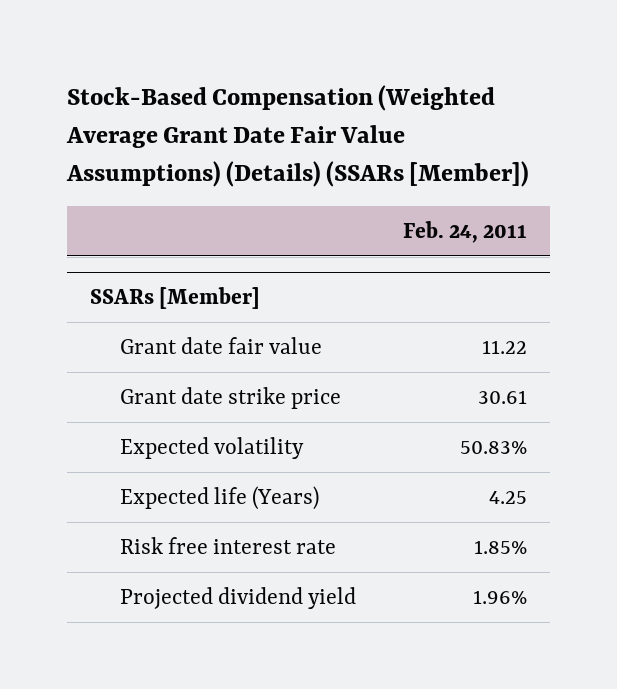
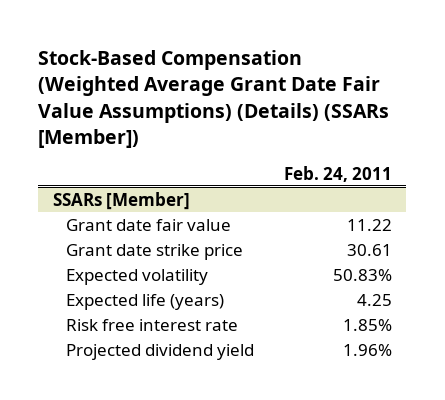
[120,485,320,510] Expected life (Years) -> [66,293,225,310] Expected life (years)

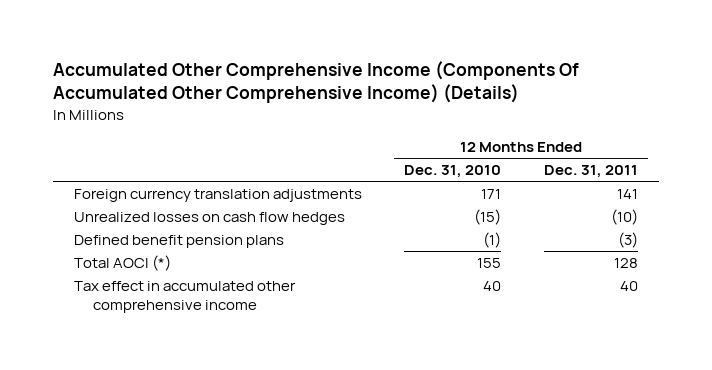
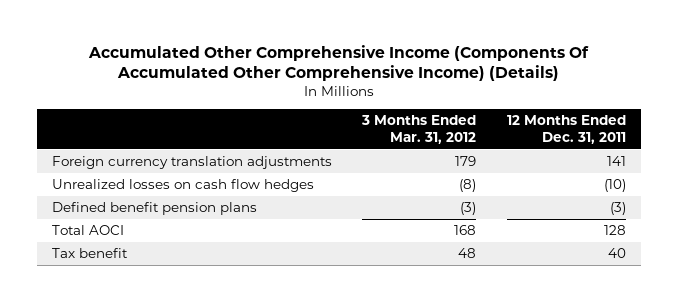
[404,165,502,179] Dec. 31, 2010 -> none
none -> [361,115,477,144] 3 Months Ended Mar. 31, 2012
[73,255,171,272] Total AOCI (*) -> [52,225,125,236] Total AOCI
[73,281,296,314] Tax effect in accumulated other comprehensive income -> [52,248,129,259] Tax benefit

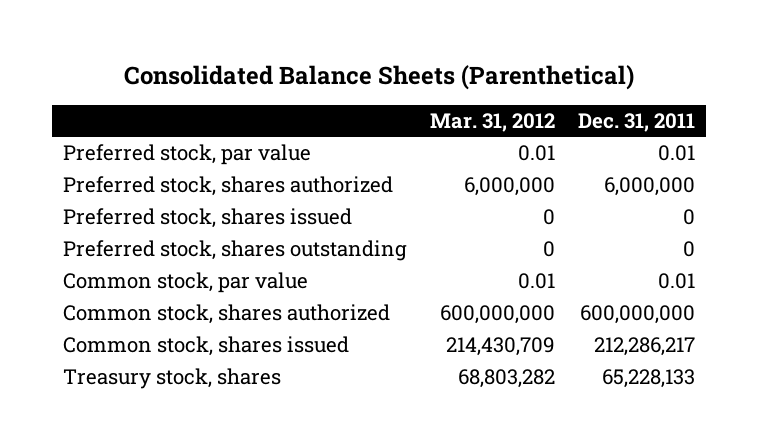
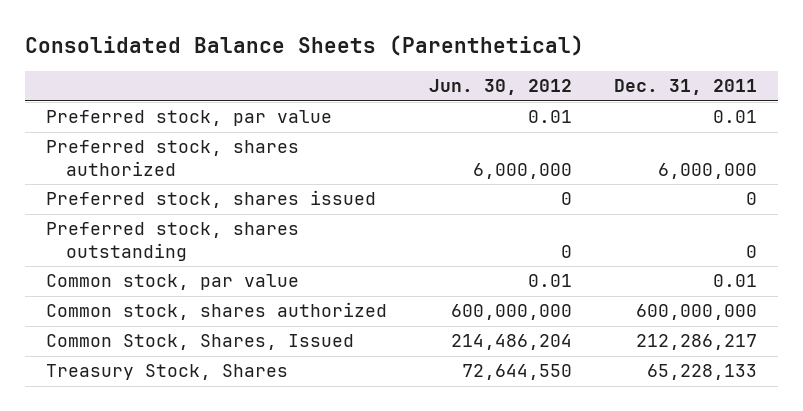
[430,112,556,132] Mar. 31, 2012 -> none
none -> [428,79,572,96] Jun. 30, 2012
[63,336,350,357] Common stock, shares issued -> [46,334,355,351] Common Stock, Shares, Issued
[63,368,282,390] Treasury stock, shares -> [46,364,289,381] Treasury Stock, Shares

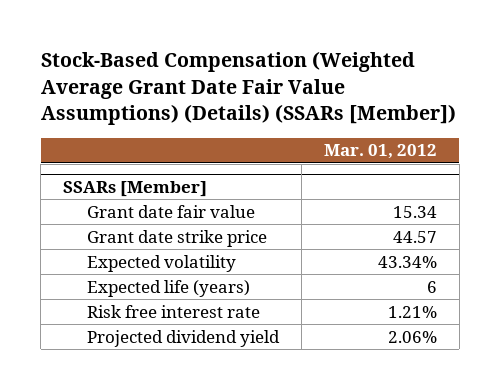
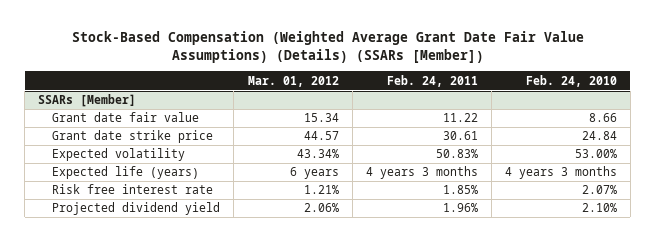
none -> [386,74,478,87] Feb. 24, 2011
none -> [525,74,617,87] Feb. 24, 2010
[426,280,437,293] 6 -> [289,167,339,180] 6 years

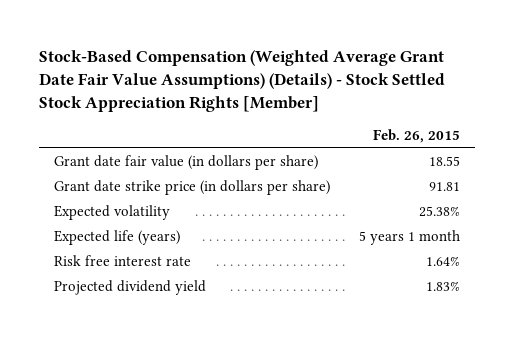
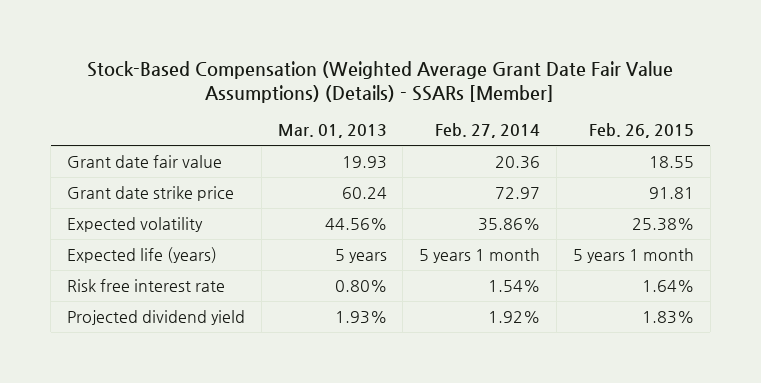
[38,49,445,112] Stock-Based Compensation (Weighted Average Grant Date Fair Value Assumptions) (Details) - Stock Settled Stock Appreciation Rights [Member] -> [87,60,674,103] Stock-Based Compensation (Weighted Average Grant Date Fair Value Assumptions) (Details) - SSARs [Member]
none -> [277,124,387,139] Mar. 01, 2013
none -> [435,123,541,139] Feb. 27, 2014
[53,155,318,171] Grant date fair value (in dollars per share) -> [66,154,222,168] Grant date fair value
[53,180,330,196] Grant date strike price (in dollars per share) -> [66,185,234,201] Grant date strike price

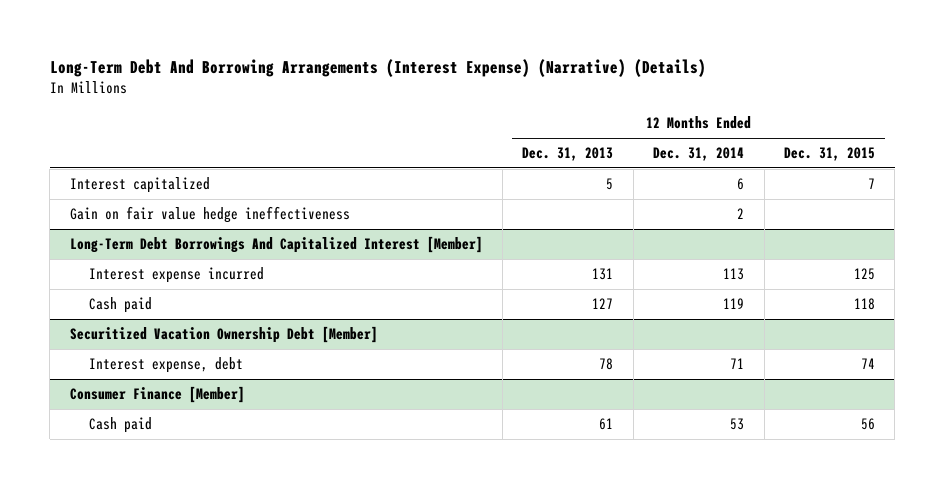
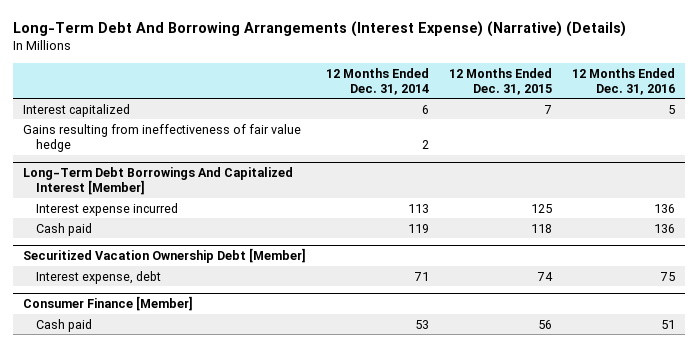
[522,147,614,162] Dec. 31, 2013 -> none
none -> [572,67,676,95] 12 Months Ended Dec. 31, 2016
[69,206,350,224] Gain on fair value hedge ineffectiveness -> [23,123,302,152] Gains resulting from ineffectiveness of fair value hedge

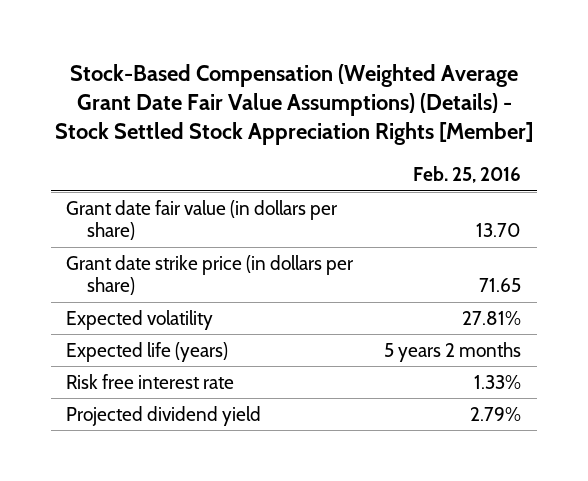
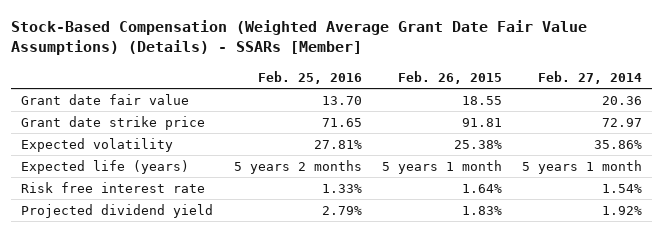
[54,63,533,146] Stock-Based Compensation (Weighted Average Grant Date Fair Value Assumptions) (Details) - Stock Settled Stock Appreciation Rights [Member] -> [11,19,588,56] Stock-Based Compensation (Weighted Average Grant Date Fair Value Assumptions) (Details) - SSARs [Member]
none -> [397,70,502,84] Feb. 26, 2015
none -> [537,70,642,84] Feb. 27, 2014
[66,199,339,241] Grant date fair value (in dollars per share) -> [21,94,190,106] Grant date fair value
[66,254,355,296] Grant date strike price (in dollars per share) -> [21,116,206,131] Grant date strike price

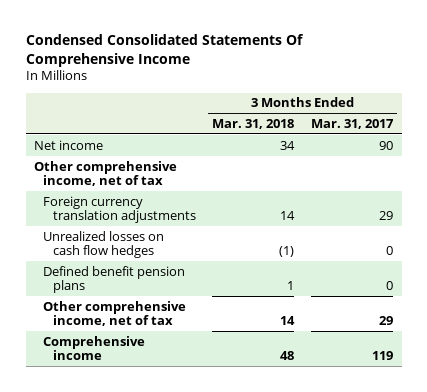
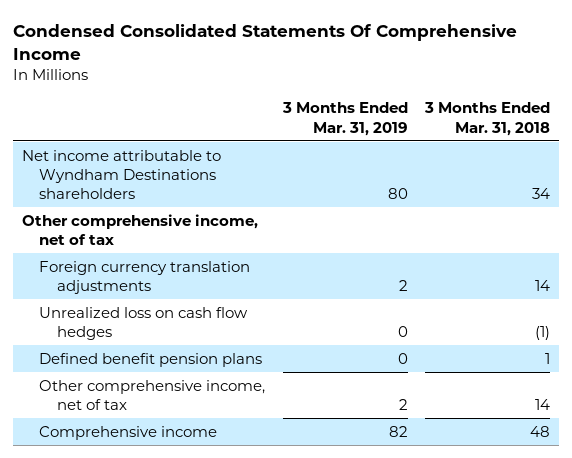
[311,118,395,129] Mar. 31, 2017 -> none
none -> [281,102,408,136] 3 Months Ended Mar. 31, 2019
[34,139,104,150] Net income -> none
none -> [22,149,222,199] Net income attributable to Wyndham Destinations shareholders
[43,230,165,258] Unrealized losses on cash flow hedges -> [39,306,249,340] Unrealized loss on cash flow hedges

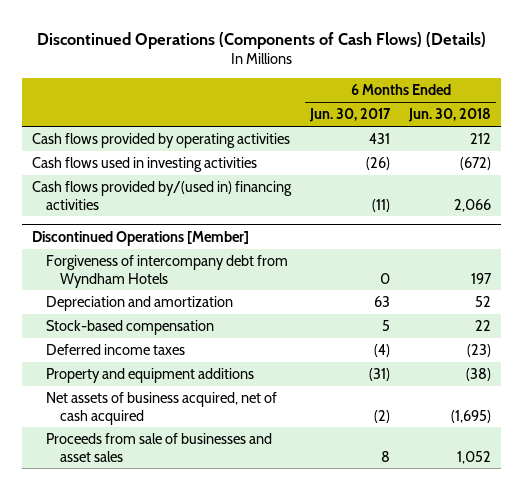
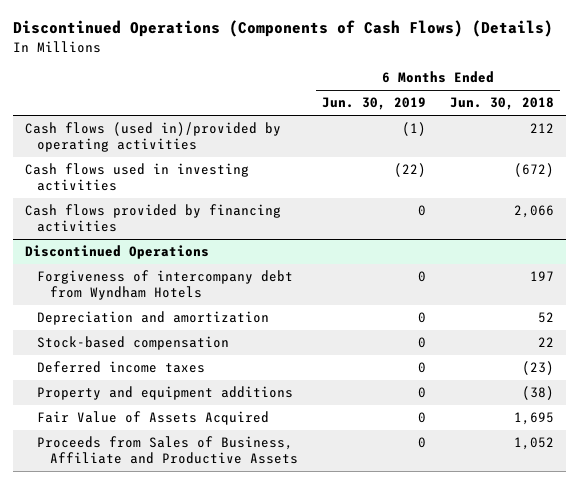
[309,108,392,123] Jun. 30, 2017 -> none
none -> [322,97,427,111] Jun. 30, 2019
[31,132,290,148] Cash flows provided by operating activities -> [24,122,281,153] Cash flows (used in)/provided by operating activities
[31,180,292,210] Cash flows provided by/(used in) financing activities -> [24,204,281,233] Cash flows provided by financing activities
[31,230,249,246] Discontinued Operations [Member] -> [24,245,209,260] Discontinued Operations
[46,391,278,425] Net assets of business acquired, net of cash acquired -> [37,411,270,426] Fair Value of Assets Acquired
[451,409,492,423] (1,695) -> [513,412,554,426] 1,695
[46,432,273,462] Proceeds from sale of businesses and asset sales -> [37,436,299,465] Proceeds from Sales of Business, Affiliate and Productive Assets

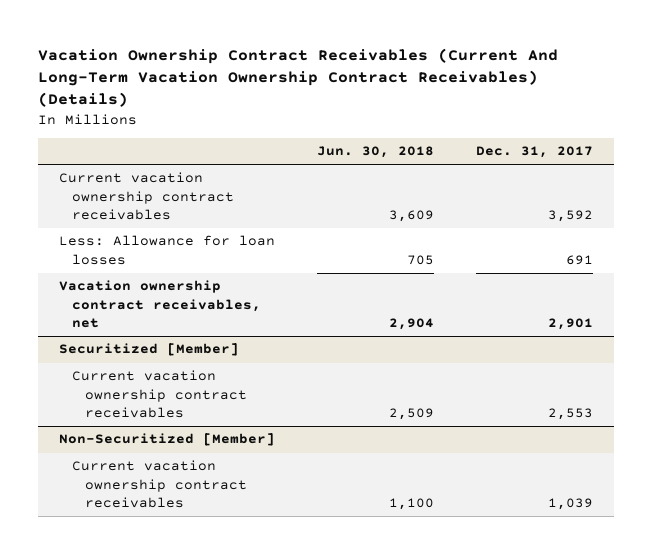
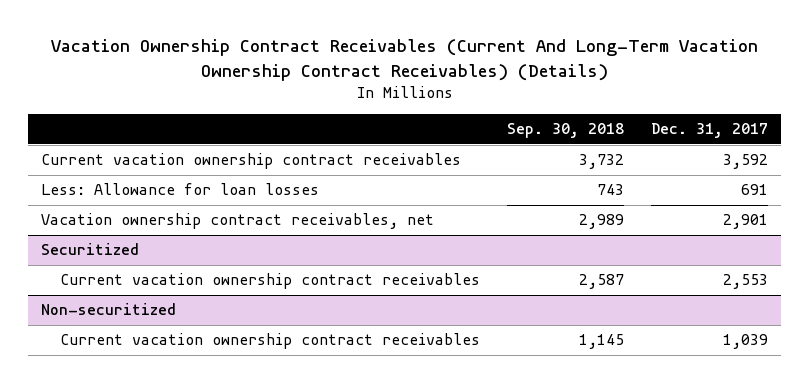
[316,146,434,159] Jun. 30, 2018 -> none
none -> [507,123,625,139] Sep. 30, 2018
[58,343,239,357] Securitized [Member] -> [41,243,140,256] Securitized
[58,433,275,447] Non-Securitized [Member] -> [41,303,177,316] Non-securitized

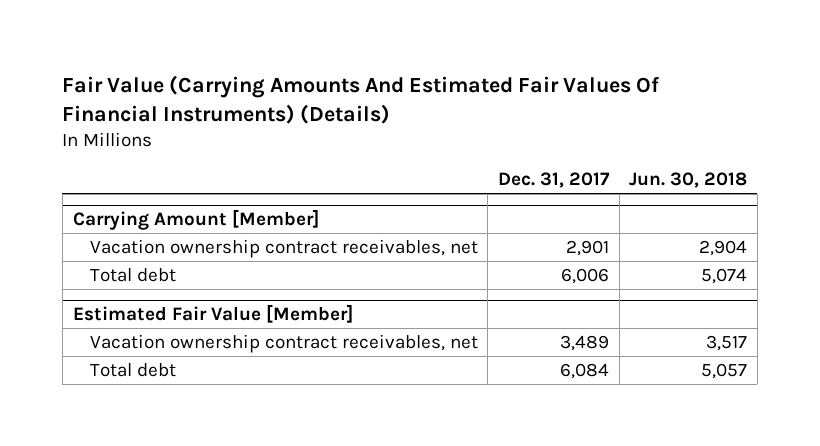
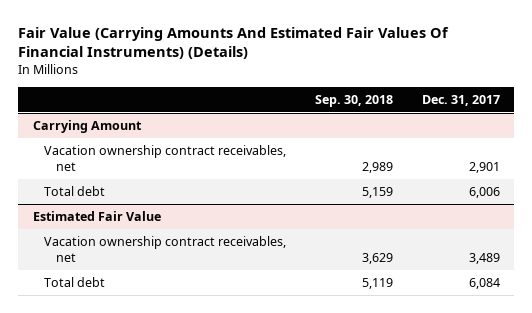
[629,172,748,189] Jun. 30, 2018 -> none
none -> [314,94,393,107] Sep. 30, 2018
[72,209,319,231] Carrying Amount [Member] -> [32,120,142,134] Carrying Amount
[72,304,353,324] Estimated Fair Value [Member] -> [32,211,161,222] Estimated Fair Value

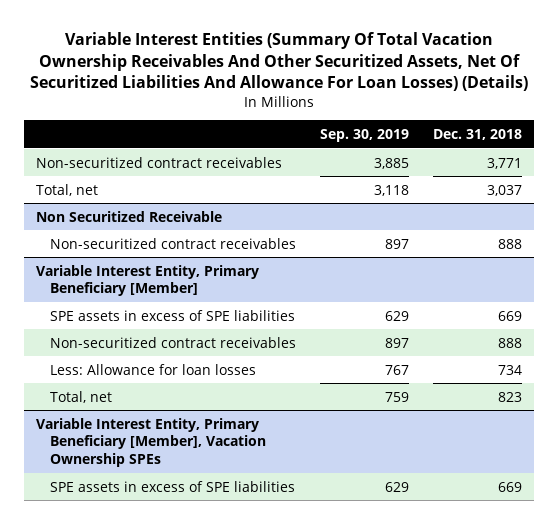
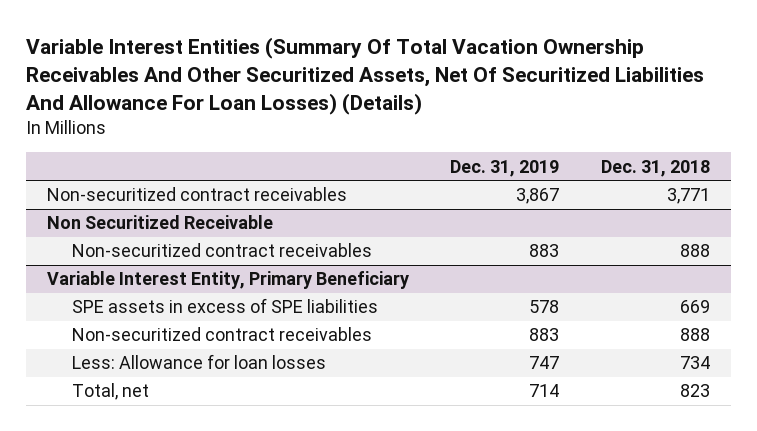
[319,128,409,142] Sep. 30, 2019 -> none
none -> [450,159,560,177] Dec. 31, 2019
[35,183,98,196] Total, net -> none
[35,264,259,297] Variable Interest Entity, Primary Beneficiary [Member] -> [46,271,409,290] Variable Interest Entity, Primary Beneficiary
[35,417,266,467] Variable Interest Entity, Primary Beneficiary [Member], Vacation Ownership SPEs -> none
[49,480,295,492] SPE assets in excess of SPE liabilities -> none

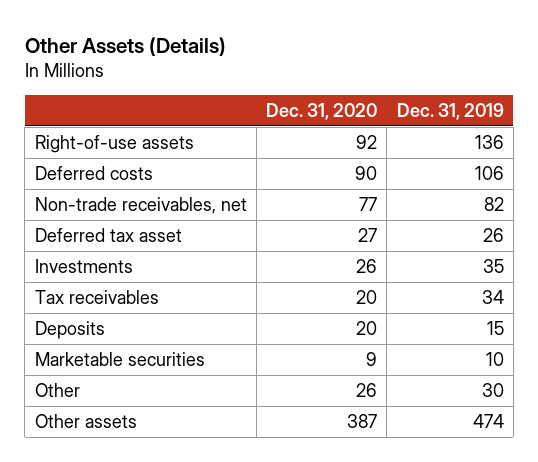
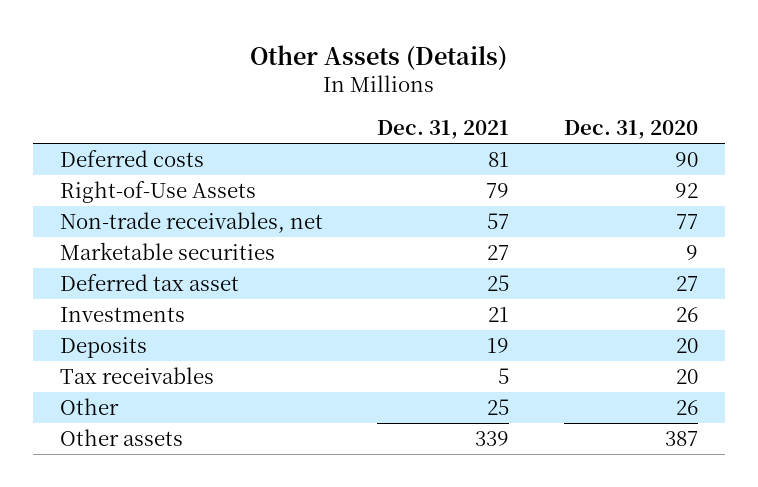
[396,102,504,120] Dec. 31, 2019 -> none
none -> [377,120,510,140] Dec. 31, 2021
[34,135,194,154] Right-of-use assets -> none
none -> [60,180,257,203] Right-of-Use Assets
[34,352,205,367] Marketable securities -> [60,241,276,260] Marketable securities
[34,290,159,305] Tax receivables -> [60,366,215,384] Tax receivables

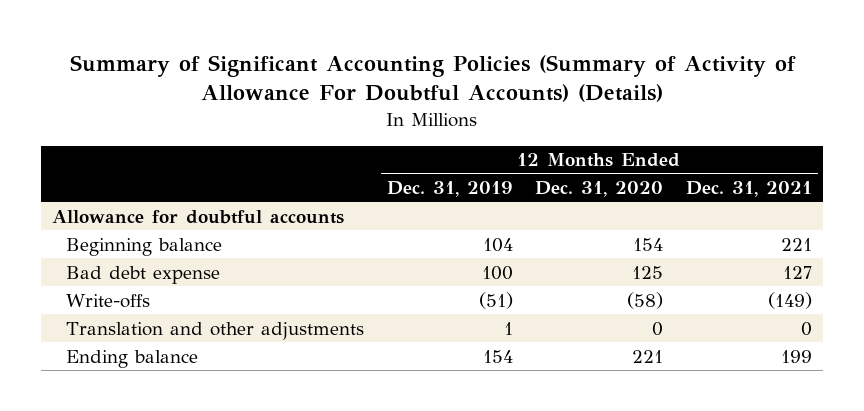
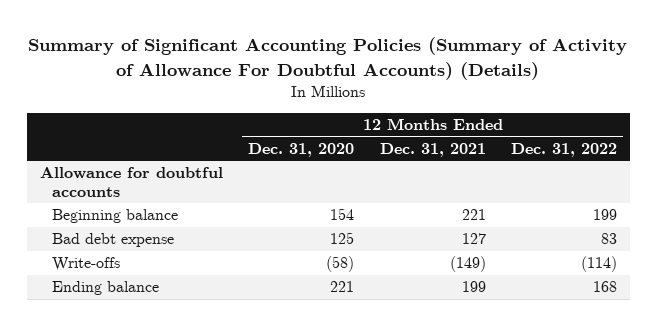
[386,181,513,198] Dec. 31, 2019 -> none
none -> [510,142,617,157] Dec. 31, 2022
[66,321,365,340] Translation and other adjustments -> none

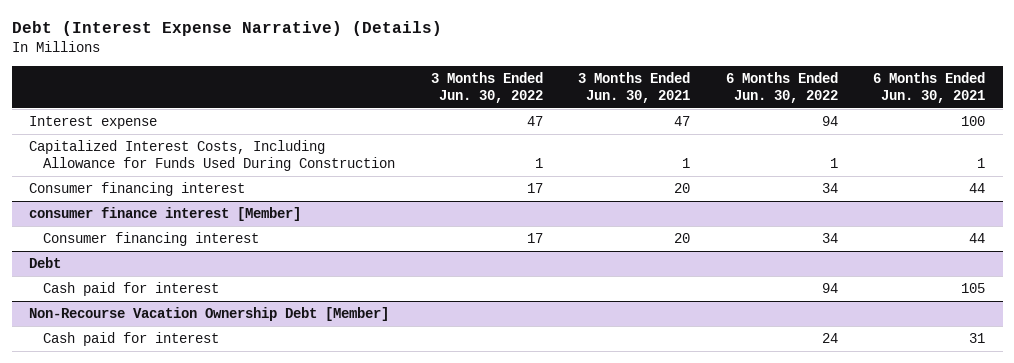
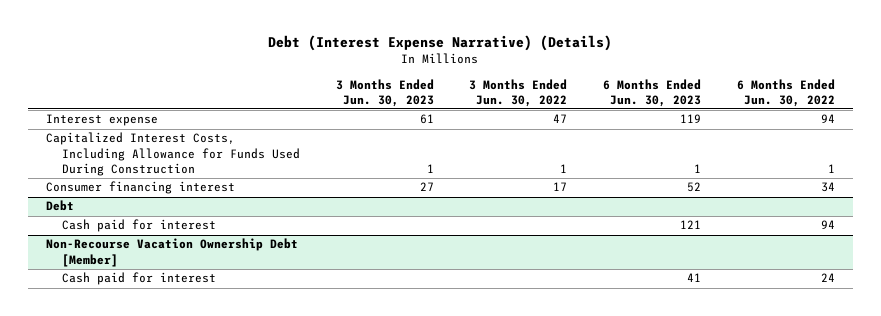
[578,71,691,103] 3 Months Ended Jun. 30, 2021 -> none
[872,71,985,103] 6 Months Ended Jun. 30, 2021 -> none
none -> [335,78,434,107] 3 Months Ended Jun. 30, 2023
none -> [603,78,702,107] 6 Months Ended Jun. 30, 2023
[29,207,302,222] consumer finance interest [Member] -> none
[43,232,260,247] Consumer financing interest -> none

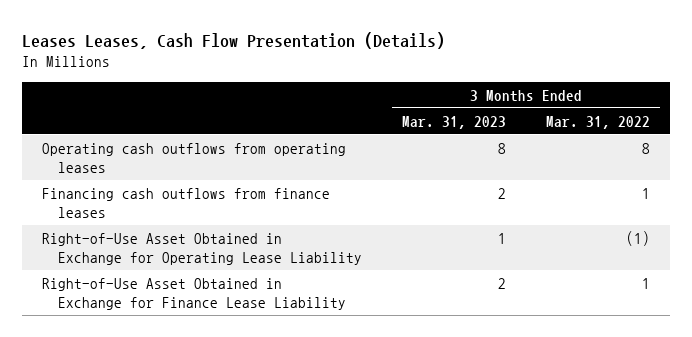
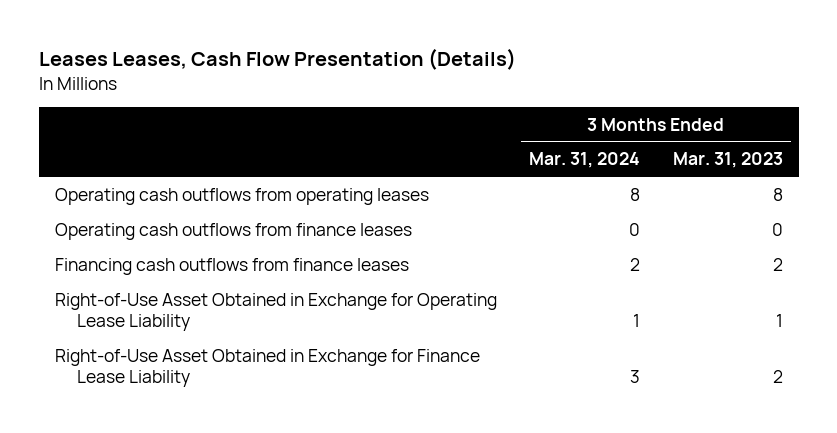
[545,115,650,129] Mar. 31, 2022 -> none
none -> [529,152,641,169] Mar. 31, 2024
none -> [54,222,412,240] Operating cash outflows from finance leases

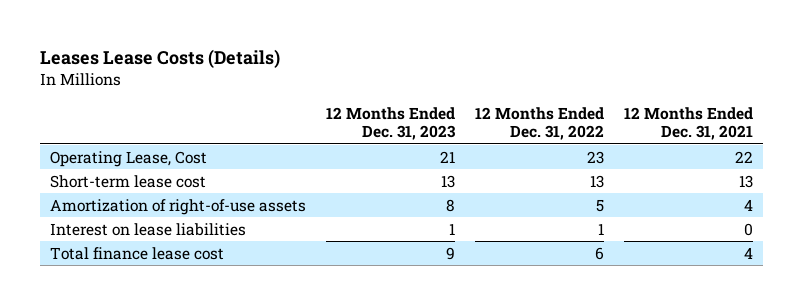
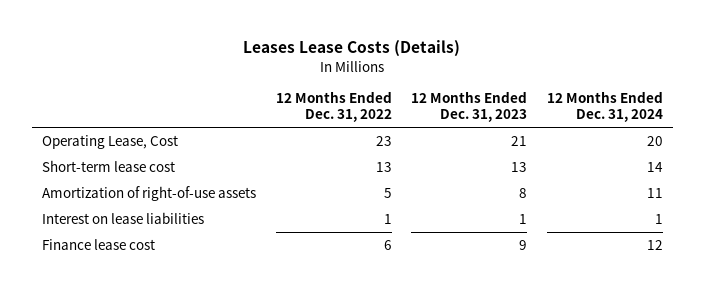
[624,106,754,141] 12 Months Ended Dec. 31, 2021 -> none
none -> [546,91,663,123] 12 Months Ended Dec. 31, 2024
[49,246,224,260] Total finance lease cost -> [42,238,156,250] Finance lease cost

